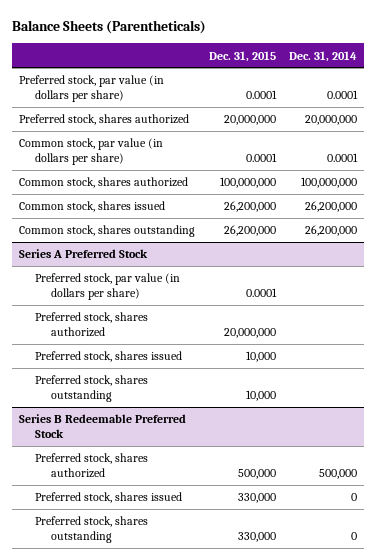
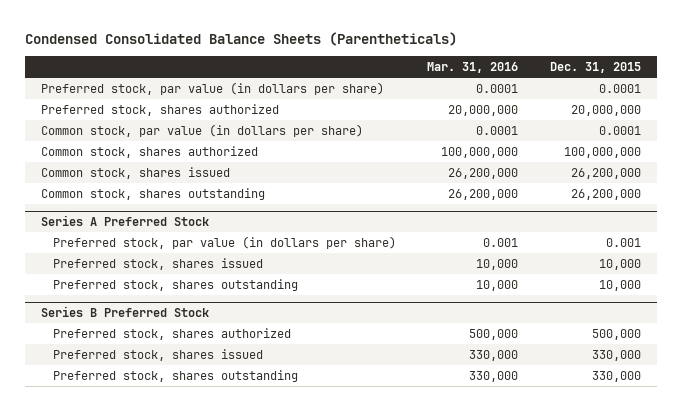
[12,19,207,34] Balance Sheets (Parentheticals) -> [25,32,458,47] Condensed Consolidated Balance Sheets (Parentheticals)
[289,50,358,62] Dec. 31, 2014 -> none
none -> [427,62,519,74] Mar. 31, 2016
[34,312,148,337] Preferred stock, shares authorized -> none
[245,287,277,297] 0.0001 -> [605,237,641,247] 0.001
[18,414,186,438] Series B Redeemable Preferred Stock -> [41,306,210,318] Series B Preferred Stock

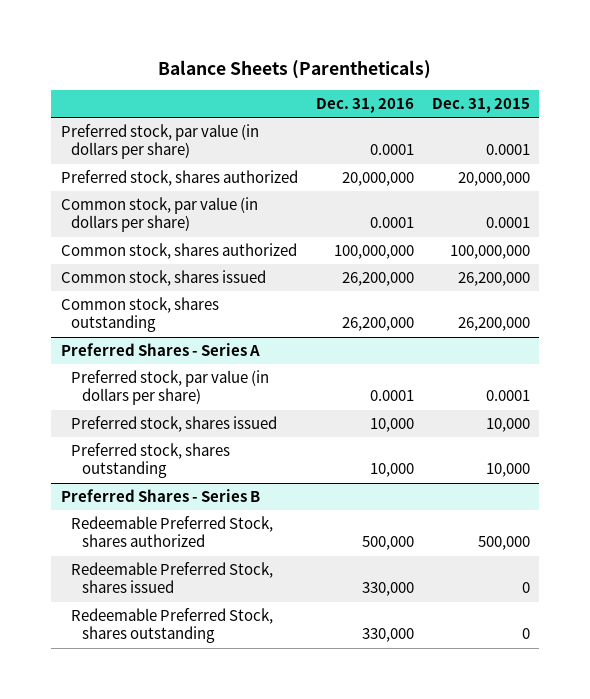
[25,32,458,47] Condensed Consolidated Balance Sheets (Parentheticals) -> [158,59,432,79] Balance Sheets (Parentheticals)
[427,62,519,74] Mar. 31, 2016 -> none
none -> [315,98,414,114] Dec. 31, 2016
[41,215,210,227] Series A Preferred Stock -> [60,343,260,357] Preferred Shares - Series A
[605,237,641,247] 0.001 -> [485,390,530,402] 0.0001
[41,306,210,318] Series B Preferred Stock -> [60,489,260,503] Preferred Shares - Series B
[53,327,292,340] Preferred stock, shares authorized -> [71,516,274,548] Redeemable Preferred Stock, shares authorized
[53,348,264,361] Preferred stock, shares issued -> [71,562,274,594] Redeemable Preferred Stock, shares issued
[591,349,641,361] 330,000 -> [521,582,530,594] 0
[53,369,299,382] Preferred stock, shares outstanding -> [71,608,274,644] Redeemable Preferred Stock, shares outstanding
[591,370,641,382] 330,000 -> [521,628,530,640] 0

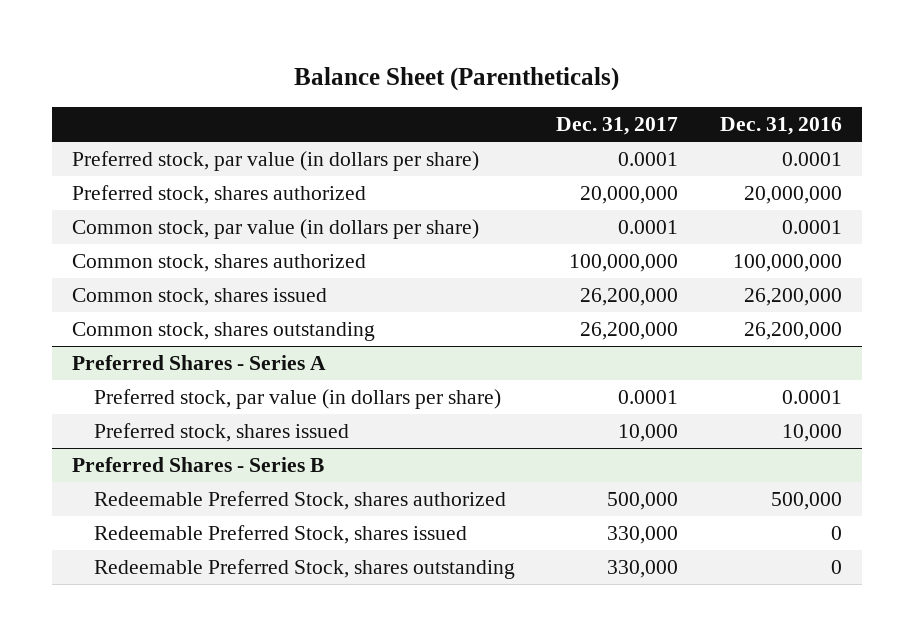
[158,59,432,79] Balance Sheets (Parentheticals) -> [293,67,619,92] Balance Sheet (Parentheticals)
[431,98,530,114] Dec. 31, 2015 -> none
none -> [556,117,679,136] Dec. 31, 2017
[71,443,231,479] Preferred stock, shares outstanding -> none
[361,582,414,597] 330,000 -> [830,526,842,541] 0
[361,628,414,643] 330,000 -> [830,560,842,575] 0

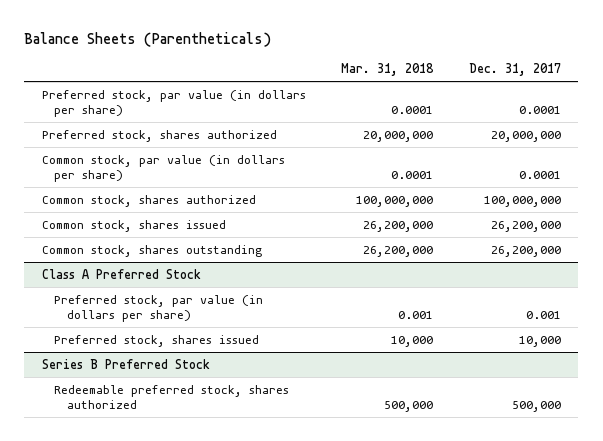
[293,67,619,92] Balance Sheet (Parentheticals) -> [24,31,272,47] Balance Sheets (Parentheticals)
[719,117,842,136] Dec. 31, 2016 -> none
none -> [341,63,435,77] Mar. 31, 2018
[72,355,327,371] Preferred Shares - Series A -> none
none -> [42,268,202,279] Class A Preferred Stock
[618,390,679,405] 0.0001 -> [525,311,561,320] 0.001
[94,525,468,545] Redeemable Preferred Stock, shares issued -> none
[94,559,516,580] Redeemable Preferred Stock, shares outstanding -> none
[72,457,325,473] Preferred Shares - Series B -> [42,358,211,369] Series B Preferred Stock
[94,491,507,511] Redeemable Preferred Stock, shares authorized -> [54,384,290,410] Redeemable preferred stock, shares authorized

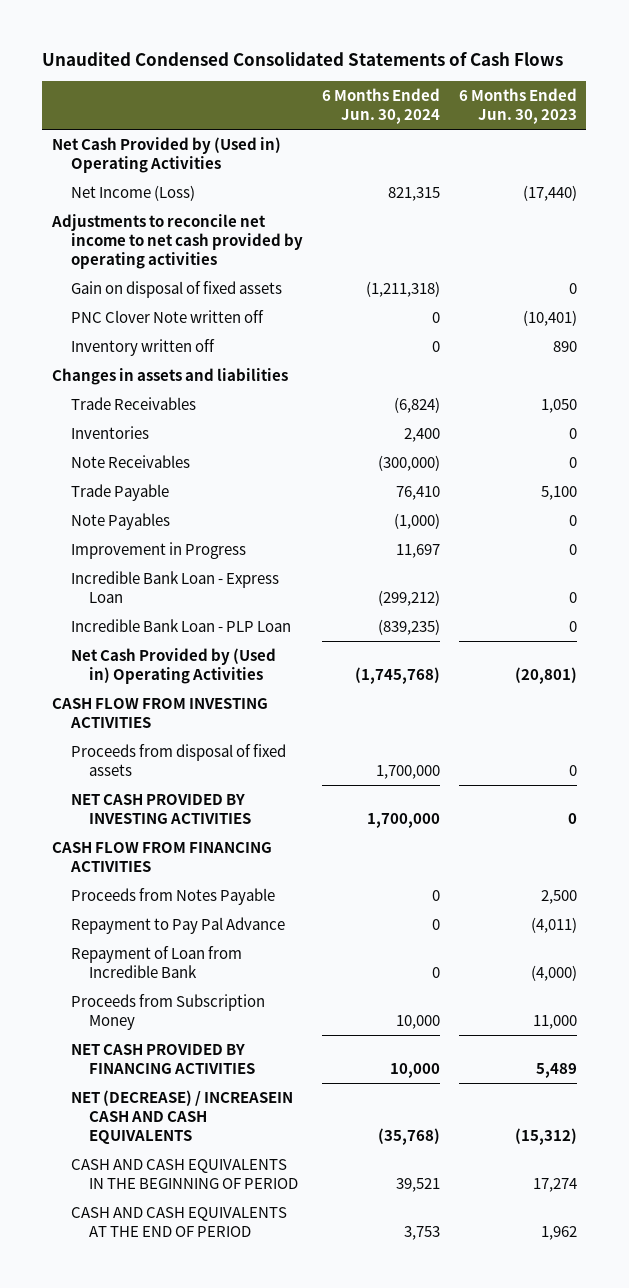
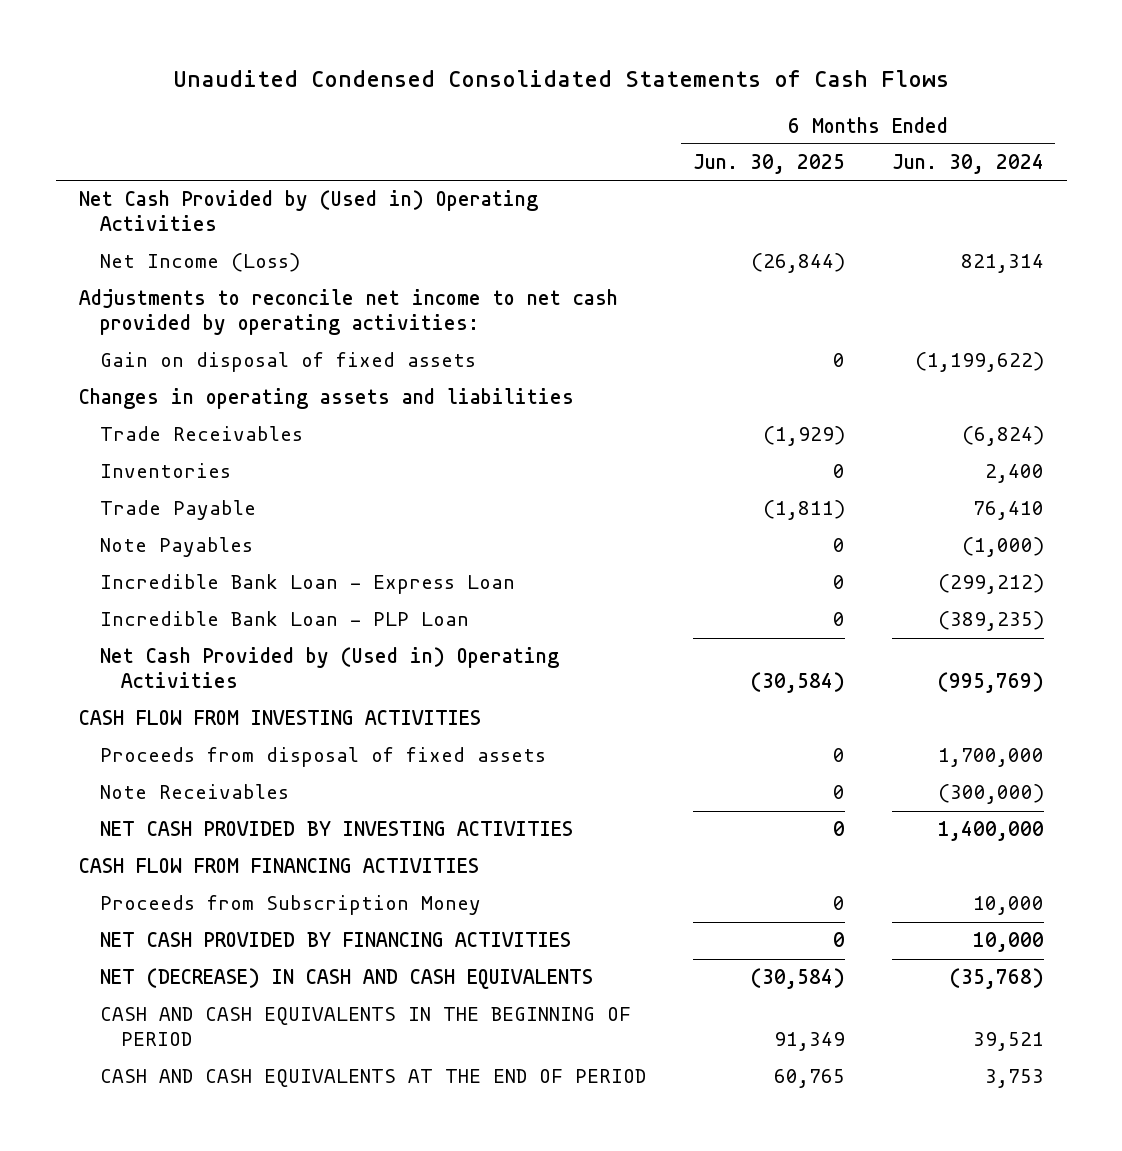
[458,87,577,124] 6 Months Ended Jun. 30, 2023 -> none
none -> [692,154,845,175] Jun. 30, 2025
[70,310,264,324] PNC Clover Note written off -> none
[70,339,215,357] Inventory written off -> none
[387,187,440,202] 821,315 -> [960,254,1044,274] 821,314
[50,214,303,270] Adjustments to reconcile net income to net cash provided by operating activities -> [78,289,618,336] Adjustments to reconcile net income to net cash provided by operating activities:
[365,281,440,298] (1,211,318) -> [914,352,1044,373] (1,199,622)
[51,368,288,386] Changes in assets and liabilities -> [78,388,574,410] Changes in operating assets and liabilities
[70,542,246,560] Improvement in Progress -> none
[377,619,440,636] (839,235) -> [937,611,1044,632] (389,235)
[354,667,440,685] (1,745,768) -> [937,672,1044,694] (995,769)
[70,455,190,469] Note Receivables -> [99,784,289,800] Note Receivables
[366,813,440,829] 1,700,000 -> [937,821,1044,842] 1,400,000
[70,888,275,906] Proceeds from Notes Payable -> none
[70,917,285,935] Repayment to Pay Pal Advance -> none
[70,946,242,979] Repayment of Loan from Incredible Bank -> none
[70,1090,293,1145] NET (DECREASE) / INCREASEIN CASH AND CASH EQUIVALENTS -> [99,968,593,990] NET (DECREASE) IN CASH AND CASH EQUIVALENTS

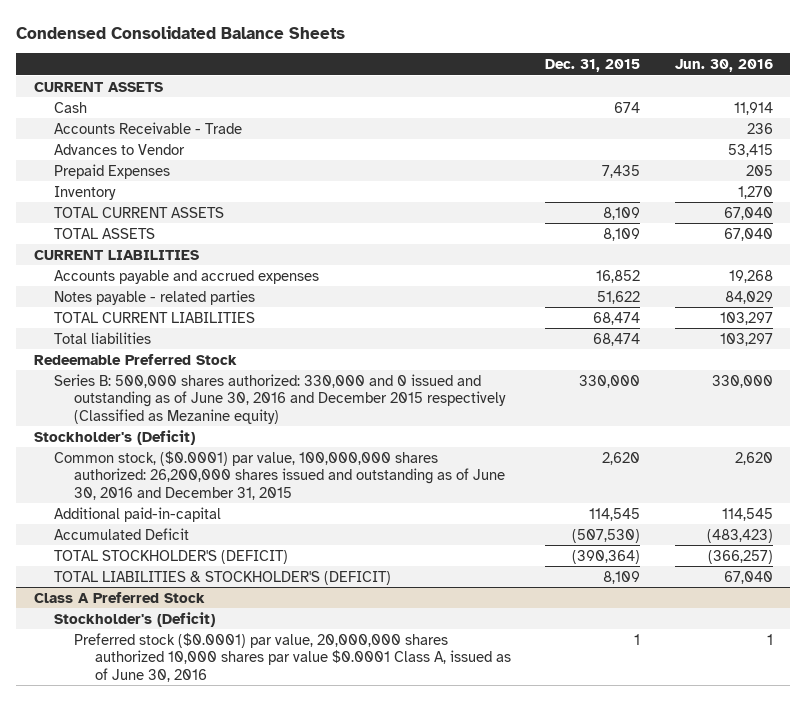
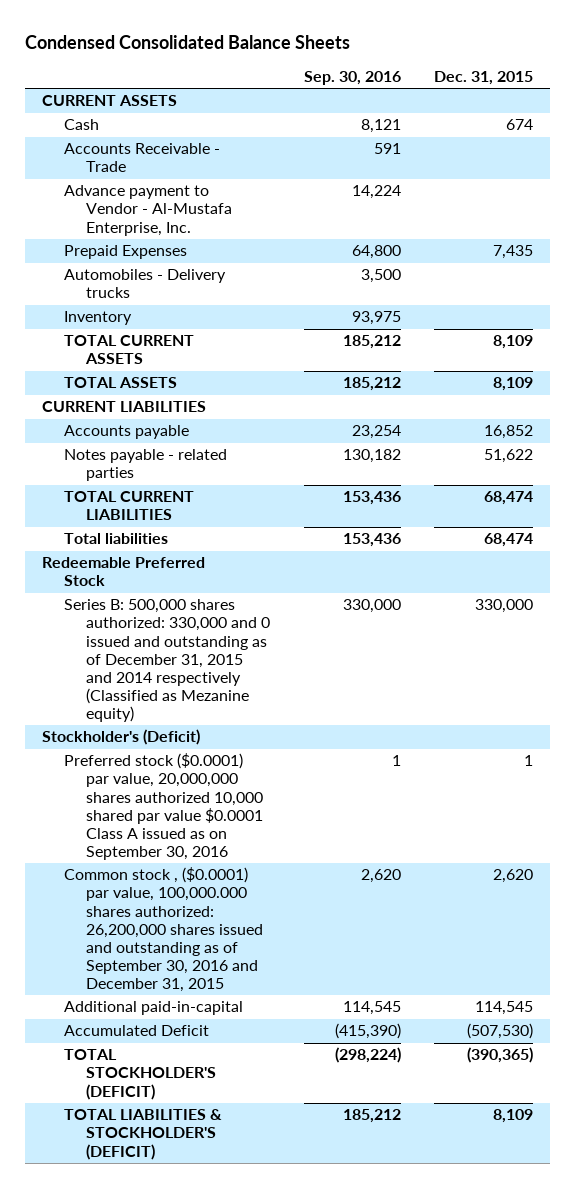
[675,58,774,72] Jun. 30, 2016 -> none
none -> [303,70,401,85] Sep. 30, 2016
[54,143,186,155] Advances to Vendor -> [64,185,233,236] Advance payment to Vendor - Al-Mustafa Enterprise, Inc.
none -> [64,269,227,299] Automobiles - Delivery trucks
[54,269,320,284] Accounts payable and accrued expenses -> [64,425,190,440] Accounts payable
[54,373,507,424] Series B: 500,000 shares authorized: 330,000 and 0 issued and outstanding as of June 30, 2016 and December 2015 respectively (Classified as Mezanine equity) -> [64,599,271,722] Series B: 500,000 shares authorized: 330,000 and 0 issued and outstanding as of December 31, 2015 and 2014 respectively (Classified as Mezanine equity)
none -> [64,753,264,860] Preferred stock ($0.0001) par value, 20,000,000 shares authorized 10,000 shared par value $0.0001 Class A issued as on September 30, 2016
[54,450,506,500] Common stock, ($0.0001) par value, 100,000,000 shares authorized: 26,200,000 shares issued and outstanding as of June 30, 2016 and December 31, 2015 -> [64,867,264,992] Common stock , ($0.0001) par value, 100,000.000 shares authorized: 26,200,000 shares issued and outstanding as of September 30, 2016 and December 31, 2015
[572,549,641,564] (390,364) -> [467,1047,534,1064] (390,365)
[33,591,205,603] Class A Preferred Stock -> none
[54,611,216,627] Stockholder's (Deficit) -> none
[74,632,511,682] Preferred stock ($0.0001) par value, 20,000,000 shares authorized 10,000 shares par value $0.0001 Class A, issued as of June 30, 2016 -> none

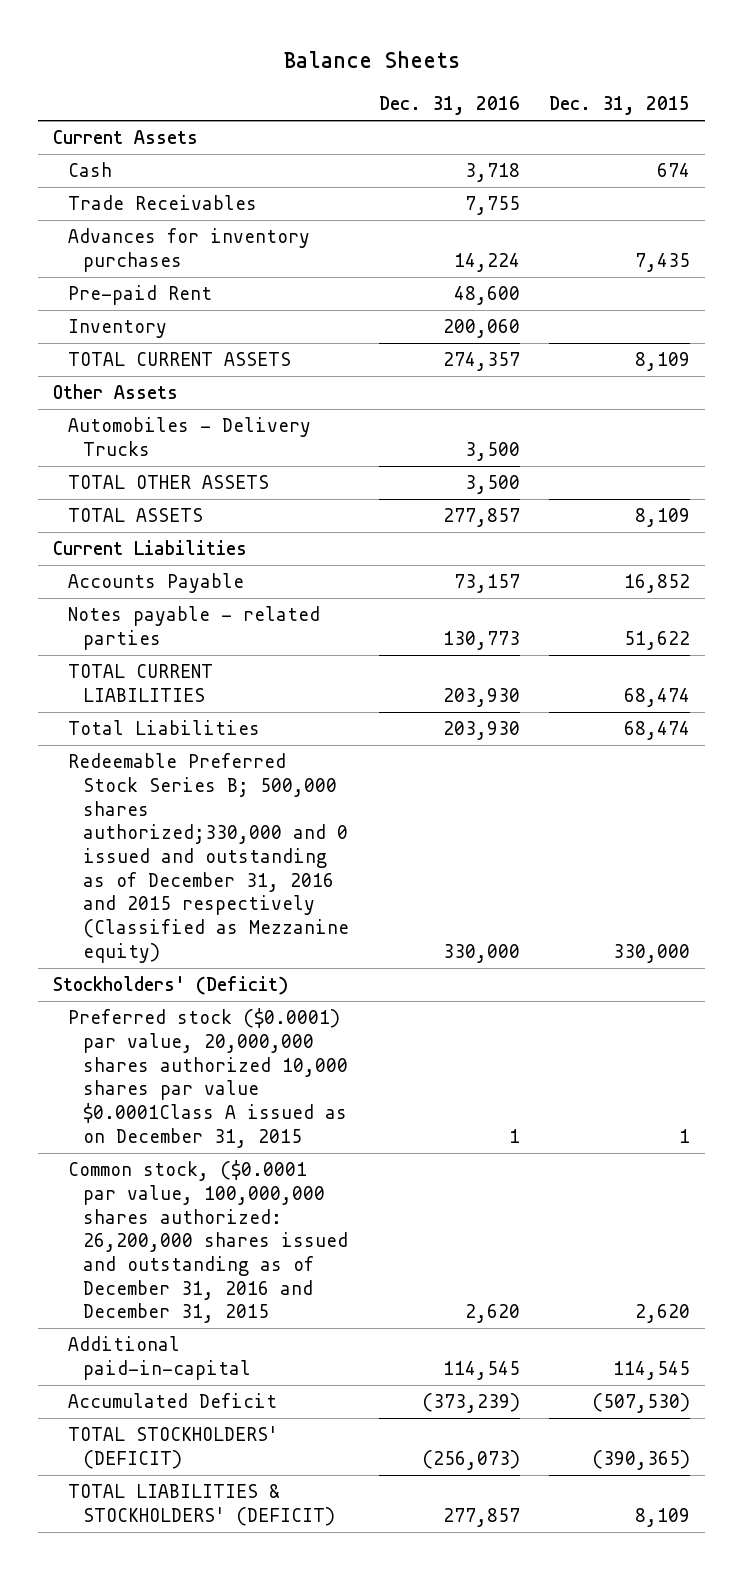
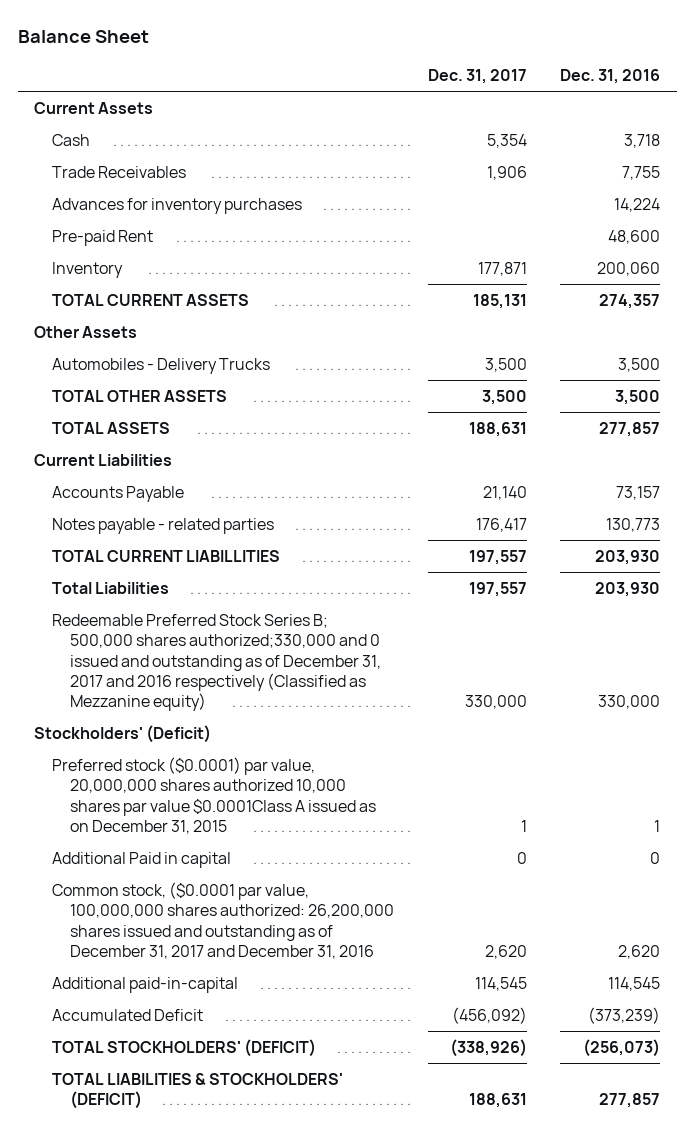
[283,51,460,69] Balance Sheets -> [17,29,149,43] Balance Sheet
[549,96,691,116] Dec. 31, 2015 -> none
none -> [427,68,527,84] Dec. 31, 2017
[68,664,214,702] TOTAL CURRENT LIABILITIES -> [52,550,281,563] TOTAL CURRENT LIABILLITIES
[68,753,349,963] Redeemable Preferred Stock Series B; 500,000 shares authorized;330,000 and 0 issued and outstanding as of December 31, 2016 and 2015 respectively (Classified as Mezzanine equity) -> [52,614,382,711] Redeemable Preferred Stock Series B; 500,000 shares authorized;330,000 and 0 issued and outstanding as of December 31, 2017 and 2016 respectively (Classified as Mezzanine equity)
none -> [52,852,232,869] Additional Paid in capital
[68,1160,348,1324] Common stock, ($0.0001 par value, 100,000,000 shares authorized: 26,200,000 shares issued and outstanding as of December 31, 2016 and December 31, 2015 -> [52,882,395,959] Common stock, ($0.0001 par value, 100,000,000 shares authorized: 26,200,000 shares issued and outstanding as of December 31, 2017 and December 31, 2016

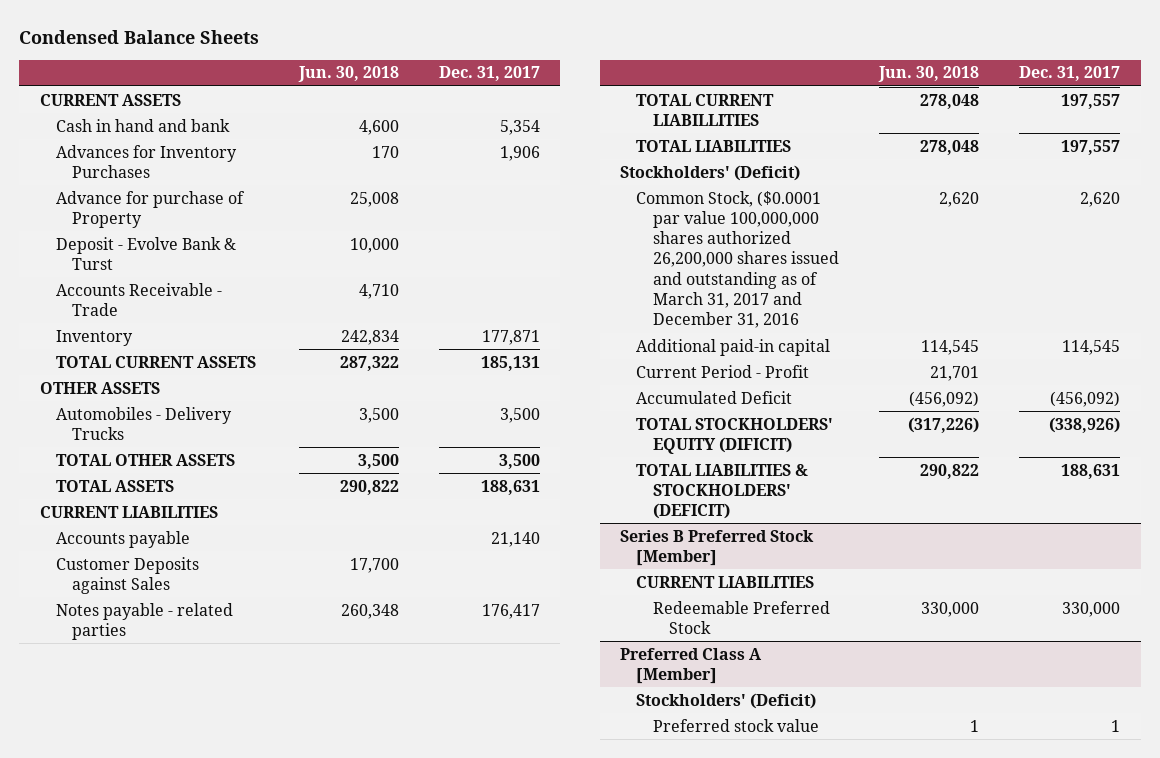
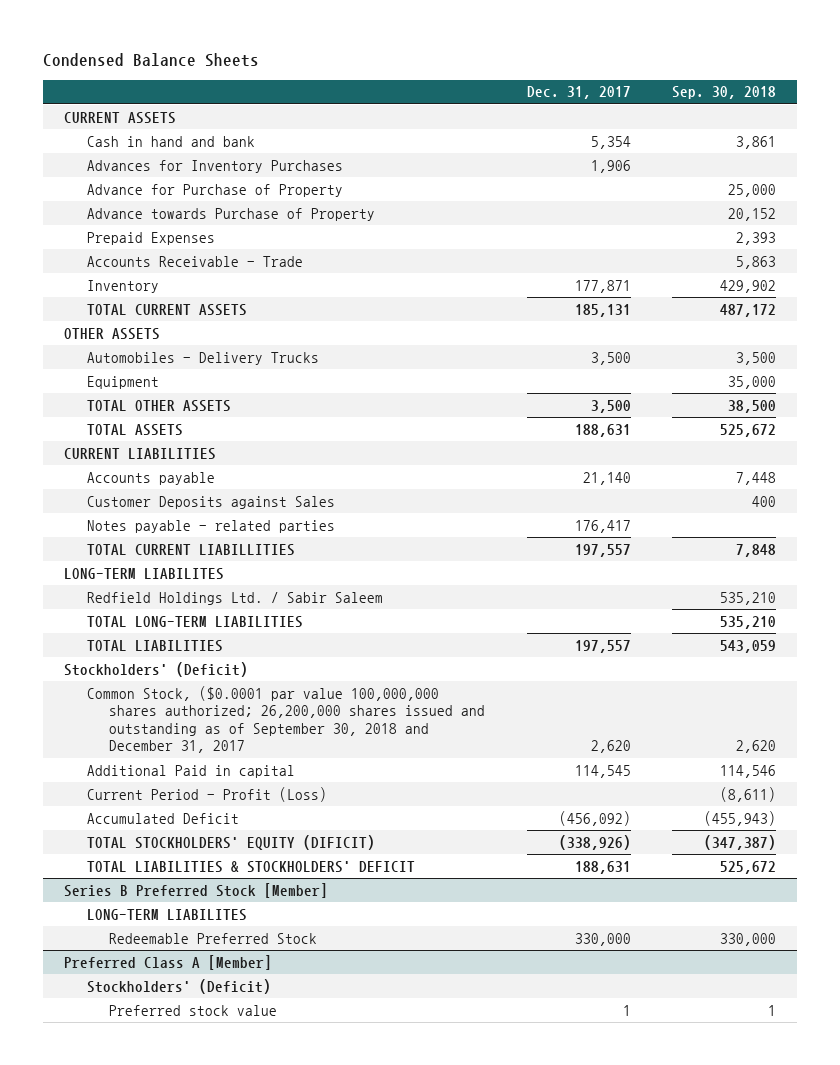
[297,66,399,83] Jun. 30, 2018 -> none
none -> [672,86,777,100] Sep. 30, 2018
[55,236,236,270] Deposit - Evolve Bank & Turst -> none
[55,190,245,228] Advance for purchase of Property -> [86,183,343,197] Advance for Purchase of Property
none -> [86,207,375,221] Advance towards Purchase of Property
none -> [86,231,215,245] Prepaid Expenses
none -> [86,375,159,389] Equipment
none -> [64,567,225,580] LONG-TERM LIABILITES
none -> [86,591,383,605] Redfield Holdings Ltd. / Sabir Saleem
none -> [86,615,303,628] TOTAL LONG-TERM LIABILITIES
[636,190,839,329] Common Stock, ($0.0001 par value 100,000,000 shares authorized 26,200,000 shares issued and outstanding as of March 31, 2017 and December 31, 2016 -> [86,685,486,754] Common Stock, ($0.0001 par value 100,000,000 shares authorized; 26,200,000 shares issued and outstanding as of September 30, 2018 and December 31, 2017
[636,338,831,356] Additional paid-in capital -> [86,764,295,778] Additional Paid in capital
[636,364,810,378] Current Period - Profit -> [86,786,327,802] Current Period - Profit (Loss)
[636,463,809,520] TOTAL LIABILITIES & STOCKHOLDERS' (DEFICIT) -> [86,860,415,873] TOTAL LIABILITIES & STOCKHOLDERS' DEFICIT
[636,575,815,588] CURRENT LIABILITIES -> none
none -> [86,908,247,921] LONG-TERM LIABILITES

